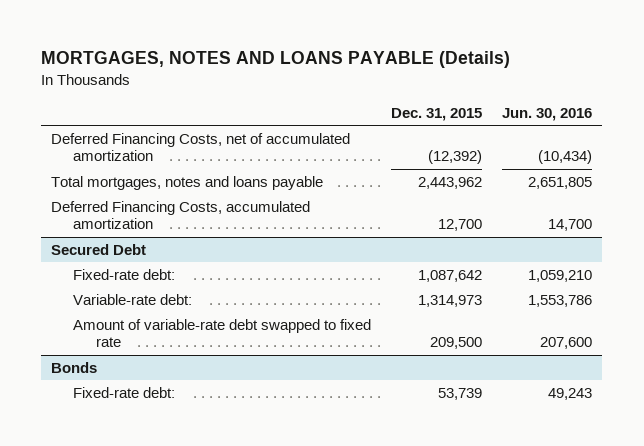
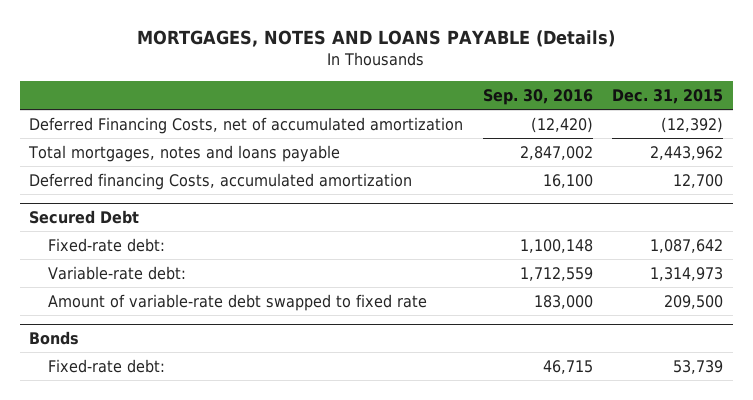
[502,107,593,121] Jun. 30, 2016 -> none
none -> [482,88,593,105] Sep. 30, 2016
[51,200,311,230] Deferred Financing Costs, accumulated amortization -> [29,172,413,190] Deferred financing Costs, accumulated amortization

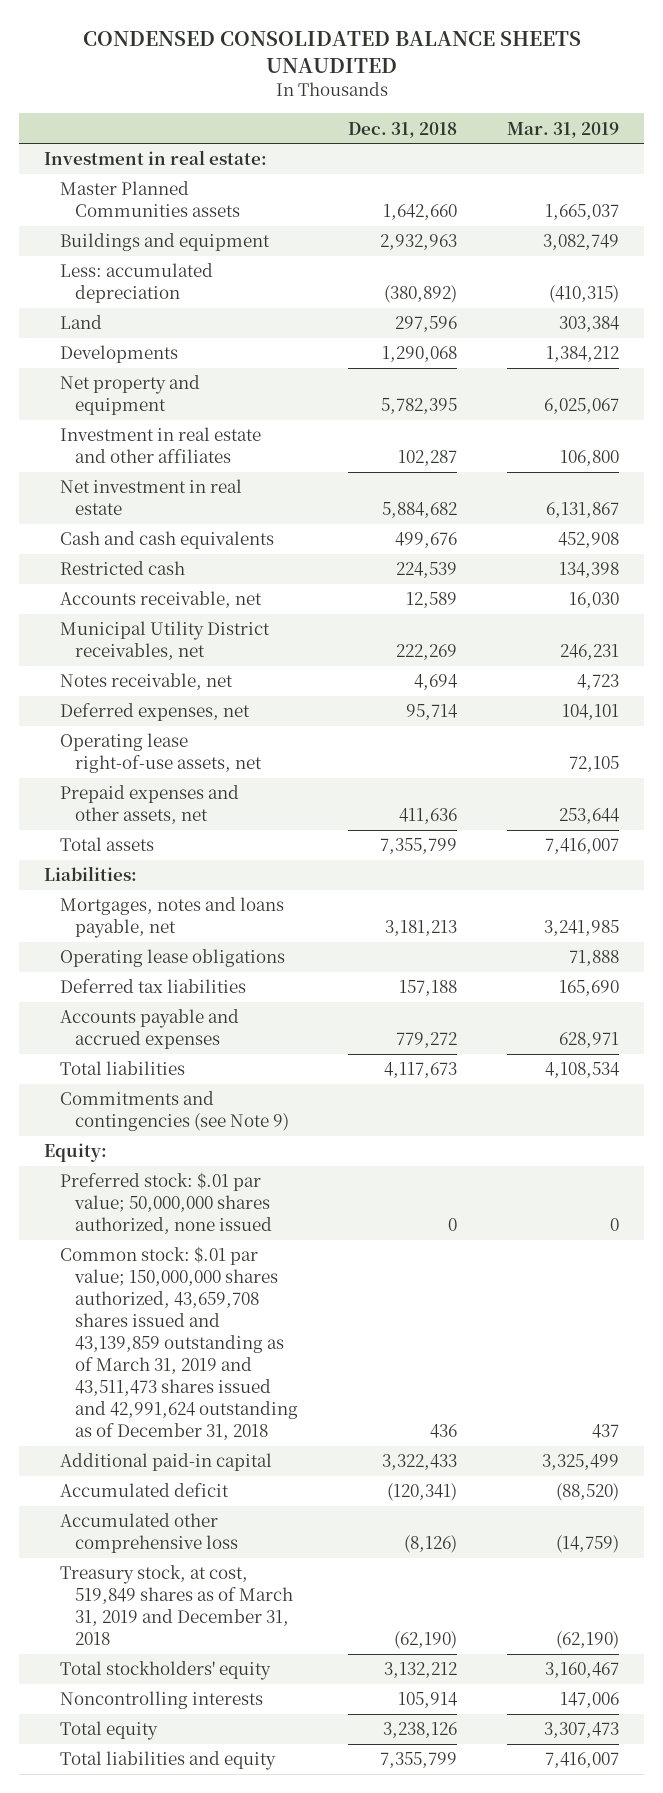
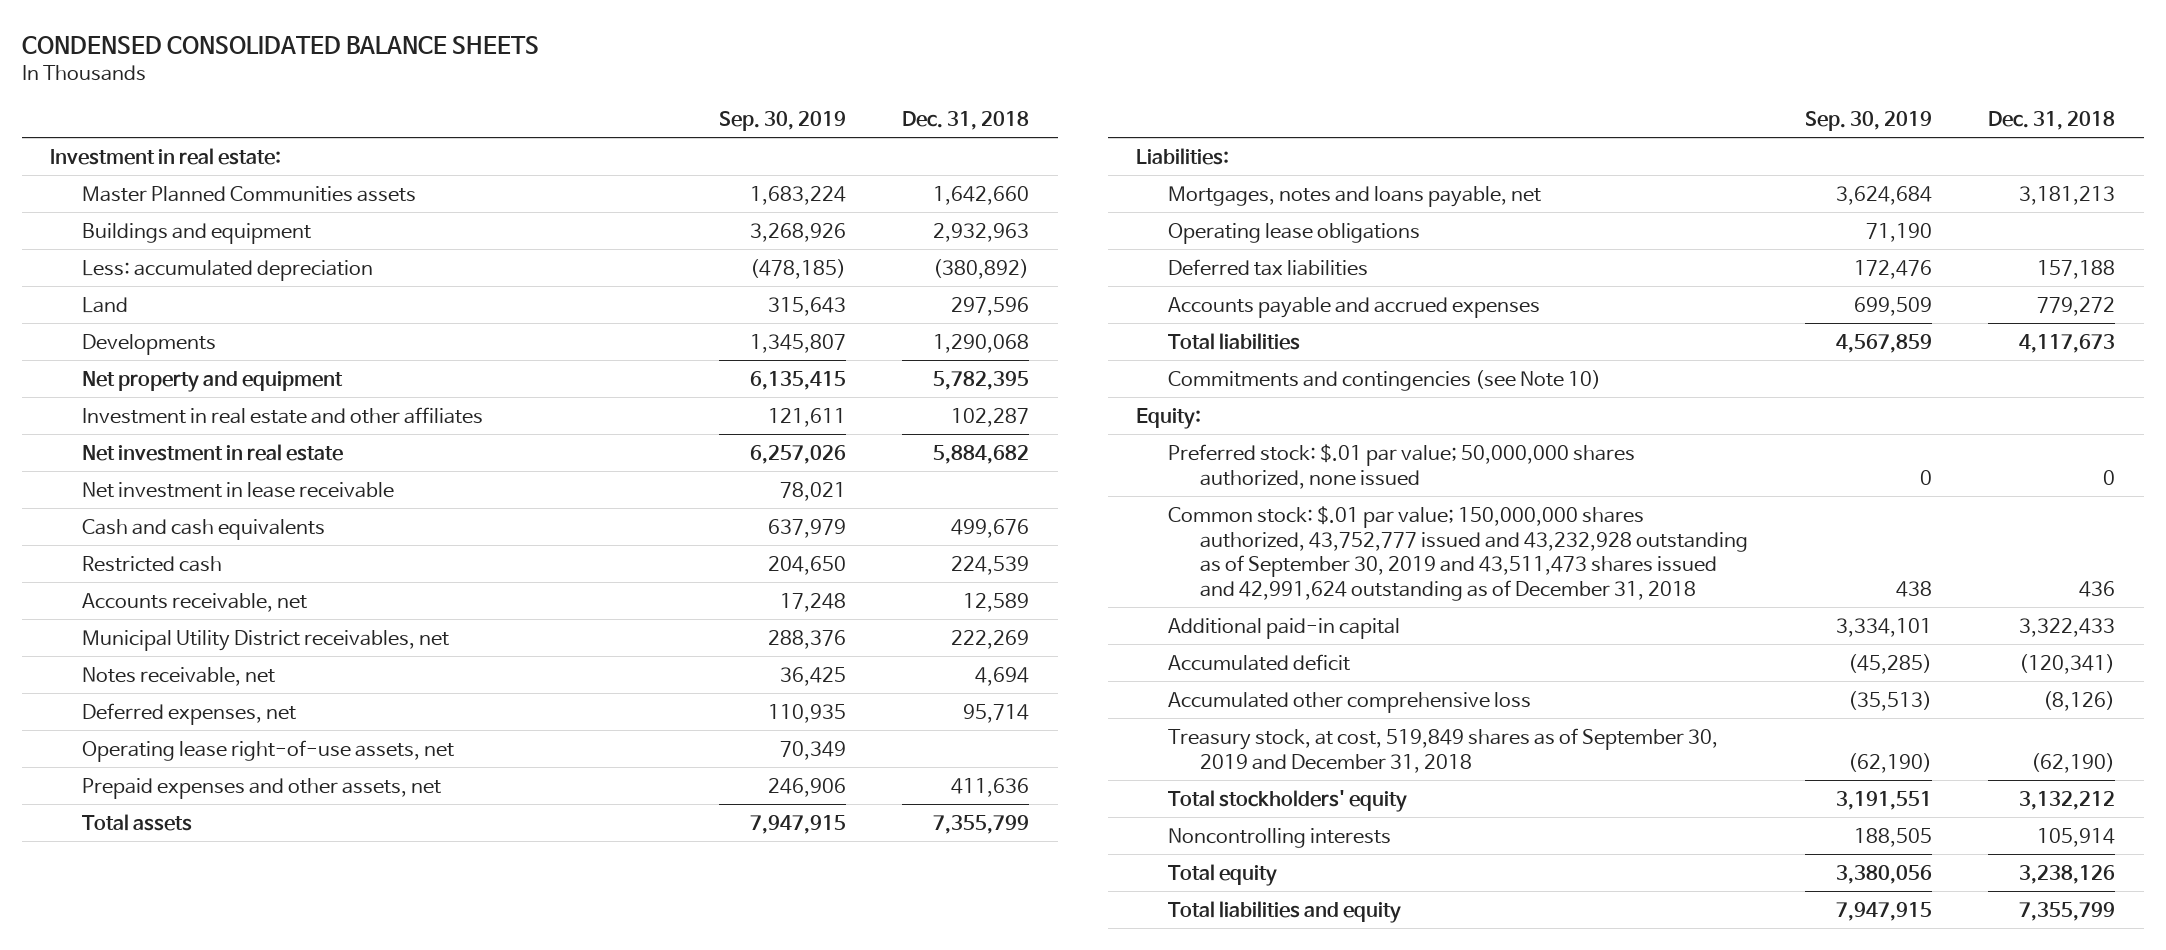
[82,31,581,73] CONDENSED CONSOLIDATED BALANCE SHEETS UNAUDITED -> [21,35,539,54] CONDENSED CONSOLIDATED BALANCE SHEETS
[507,121,620,138] Mar. 31, 2019 -> none
none -> [718,110,846,131] Sep. 30, 2019
none -> [81,481,394,498] Net investment in lease receivable
[59,1091,290,1132] Commitments and contingencies (see Note 9) -> [1167,369,1601,391] Commitments and contingencies (see Note 10)
[59,1246,299,1441] Common stock: $.01 par value; 150,000,000 shares authorized, 43,659,708 shares issued and 43,139,859 outstanding as of March 31, 2019 and 43,511,473 shares issued and 42,991,624 outstanding as of December 31, 2018 -> [1167,505,1748,601] Common stock: $.01 par value; 150,000,000 shares authorized, 43,752,777 issued and 43,232,928 outstanding as of September 30, 2019 and 43,511,473 shares issued and 42,991,624 outstanding as of December 31, 2018
[59,1565,294,1646] Treasury stock, at cost, 519,849 shares as of March 31, 2019 and December 31, 2018 -> [1167,727,1718,773] Treasury stock, at cost, 519,849 shares as of September 30, 2019 and December 31, 2018

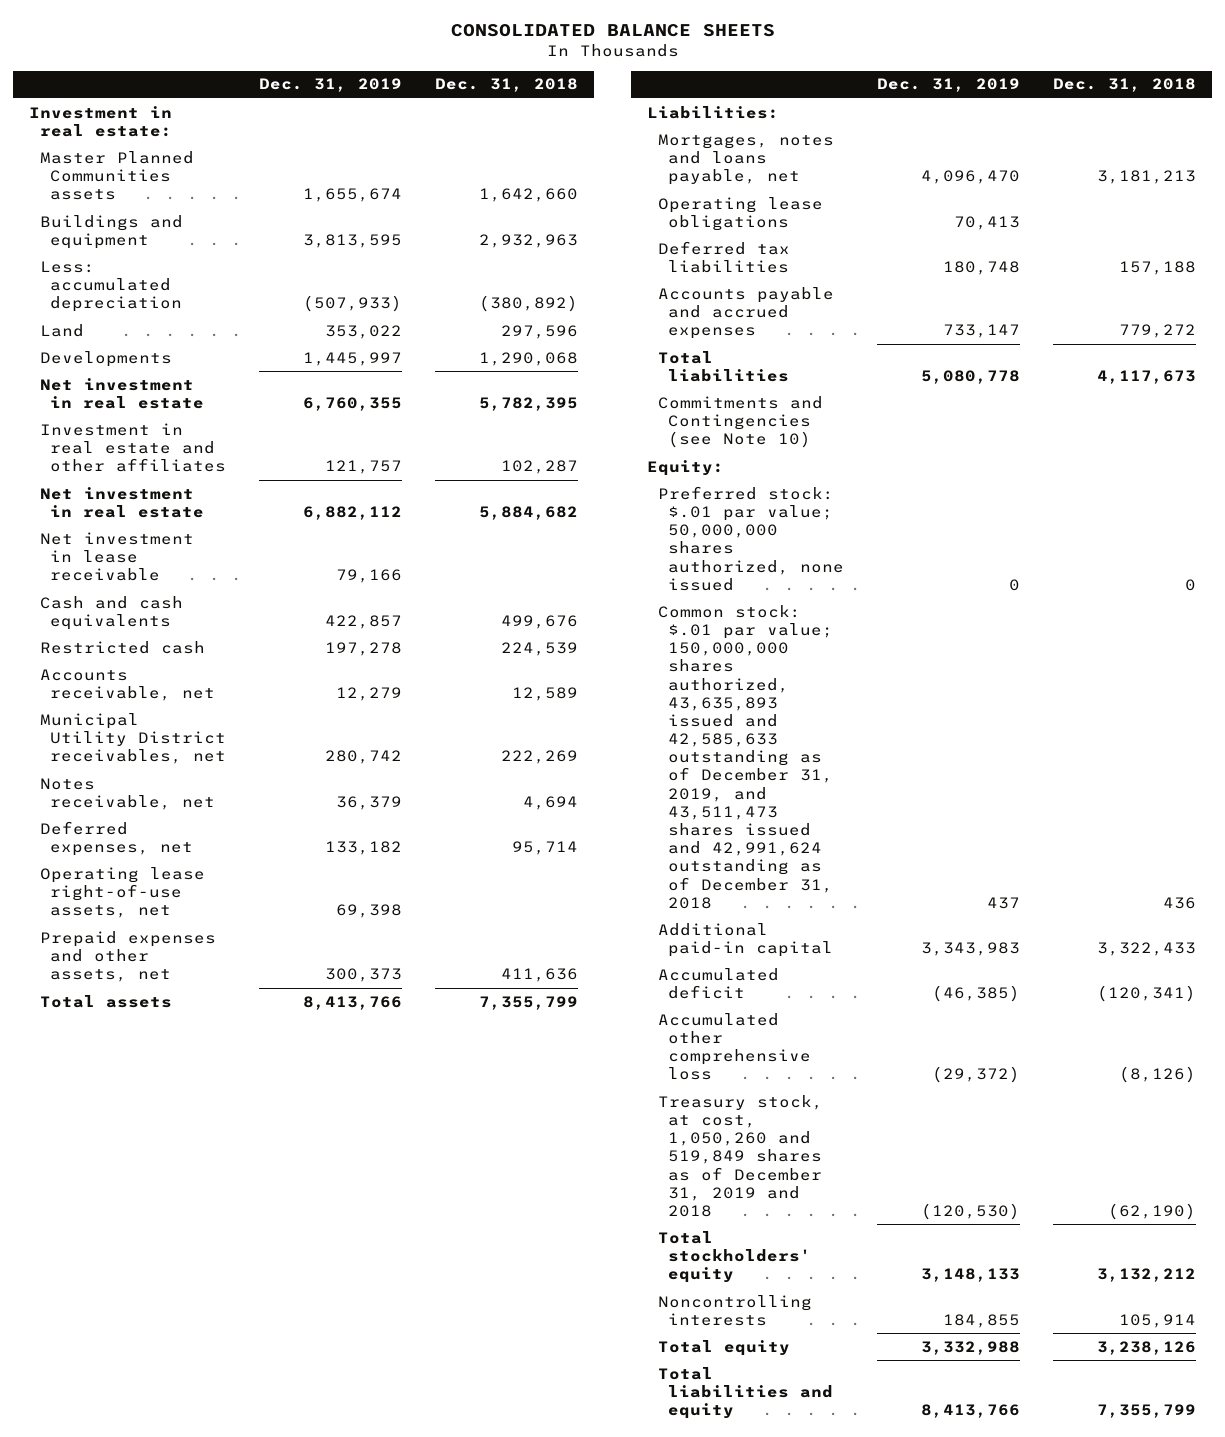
[21,35,539,54] CONDENSED CONSOLIDATED BALANCE SHEETS -> [450,23,775,37] CONSOLIDATED BALANCE SHEETS
[718,110,846,131] Sep. 30, 2019 -> none
none -> [258,78,402,93] Dec. 31, 2019
[81,370,343,392] Net property and equipment -> [39,377,205,409] Net investment in real estate
[1167,369,1601,391] Commitments and contingencies (see Note 10) -> [657,395,823,449] Commitments and Contingencies (see Note 10)
[1167,505,1748,601] Common stock: $.01 par value; 150,000,000 shares authorized, 43,752,777 issued and 43,232,928 outstanding as of September 30, 2019 and 43,511,473 shares issued and 42,991,624 outstanding as of December 31, 2018 -> [657,604,834,909] Common stock: $.01 par value; 150,000,000 shares authorized, 43,635,893 issued and 42,585,633 outstanding as of December 31, 2019, and 43,511,473 shares issued and 42,991,624 outstanding as of December 31, 2018
[1167,727,1718,773] Treasury stock, at cost, 519,849 shares as of September 30, 2019 and December 31, 2018 -> [657,1094,823,1217] Treasury stock, at cost, 1,050,260 and 519,849 shares as of December 31, 2019 and 2018

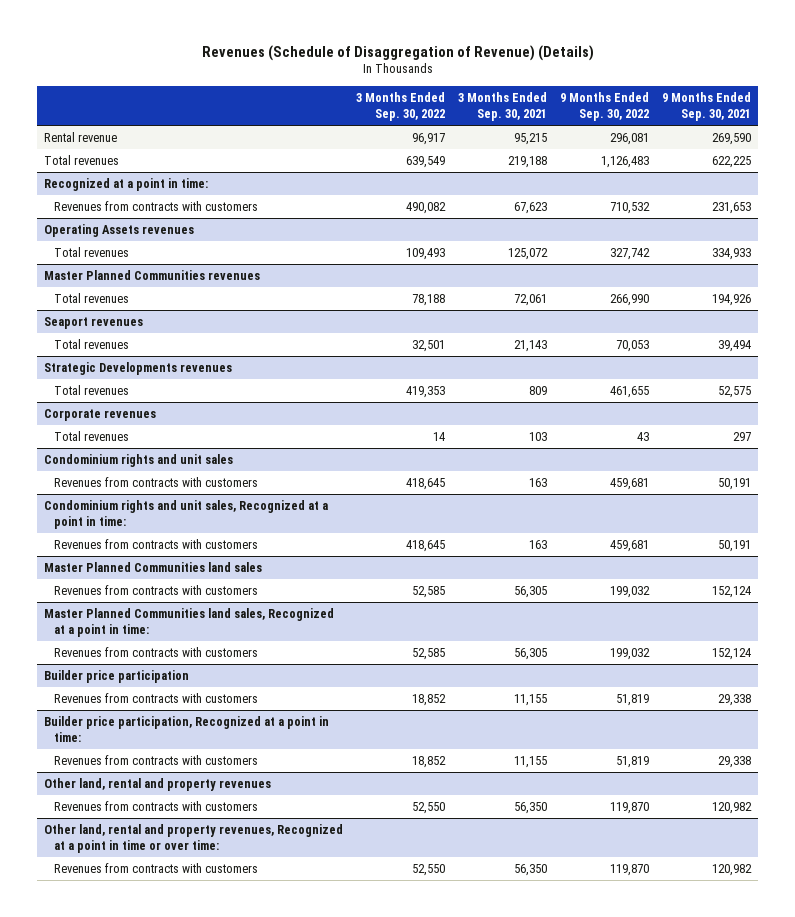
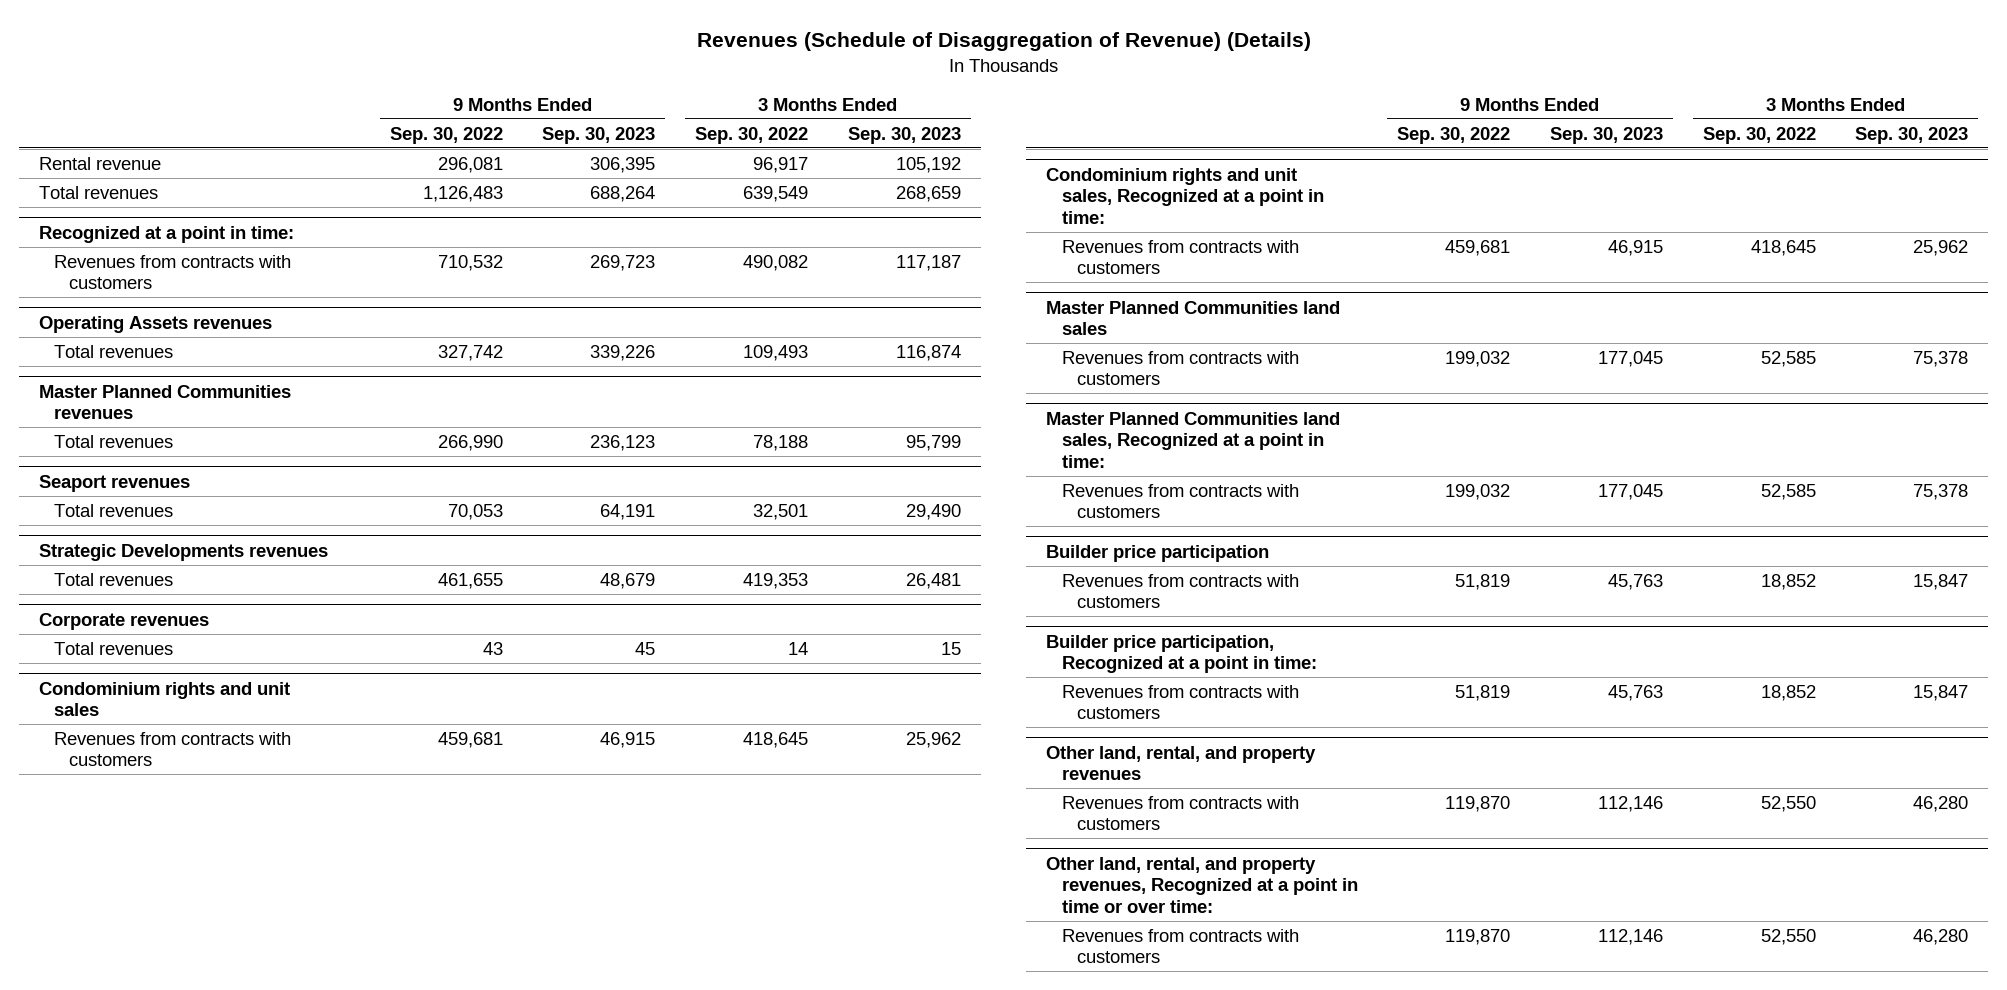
[458,91,548,122] 3 Months Ended Sep. 30, 2021 -> none
[662,91,752,122] 9 Months Ended Sep. 30, 2021 -> none
none -> [542,126,656,144] Sep. 30, 2023
none -> [847,126,961,144] Sep. 30, 2023
[43,778,271,792] Other land, rental and property revenues -> [1046,745,1317,781] Other land, rental, and property revenues
[43,824,343,854] Other land, rental and property revenues, Recognized at a point in time or over time: -> [1046,856,1358,913] Other land, rental, and property revenues, Recognized at a point in time or over time:

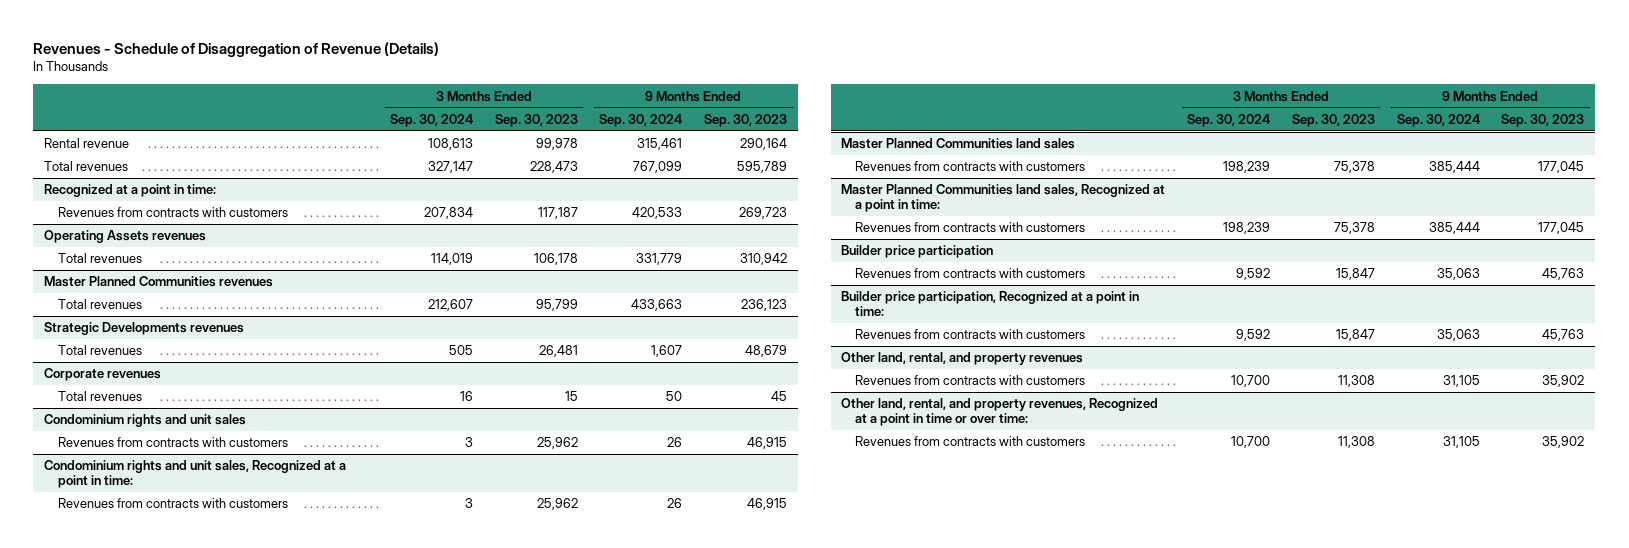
[696,32,1311,52] Revenues (Schedule of Disaggregation of Revenue) (Details) -> [33,41,440,57] Revenues - Schedule of Disaggregation of Revenue (Details)
[389,126,503,144] Sep. 30, 2022 -> none
[695,126,809,144] Sep. 30, 2022 -> none
none -> [390,113,474,127] Sep. 30, 2024
none -> [599,113,683,127] Sep. 30, 2024
[590,156,656,173] 306,395 -> [740,138,788,151] 290,164
[895,156,961,173] 105,192 -> [535,138,578,151] 99,978
[590,185,656,202] 688,264 -> [737,161,788,174] 595,789
[895,185,961,202] 268,659 -> [529,161,578,174] 228,473
[590,344,656,361] 339,226 -> [740,253,788,266] 310,942
[895,344,961,361] 116,874 -> [533,253,578,266] 106,178
[38,474,190,492] Seaport revenues -> none
[53,503,173,517] Total revenues -> none
[1597,795,1663,812] 112,146 -> [1542,375,1585,388] 35,902
[1913,795,1969,812] 46,280 -> [1337,375,1375,388] 11,308
[1597,928,1663,945] 112,146 -> [1542,436,1585,449] 35,902
[1913,928,1969,945] 46,280 -> [1337,436,1375,449] 11,308

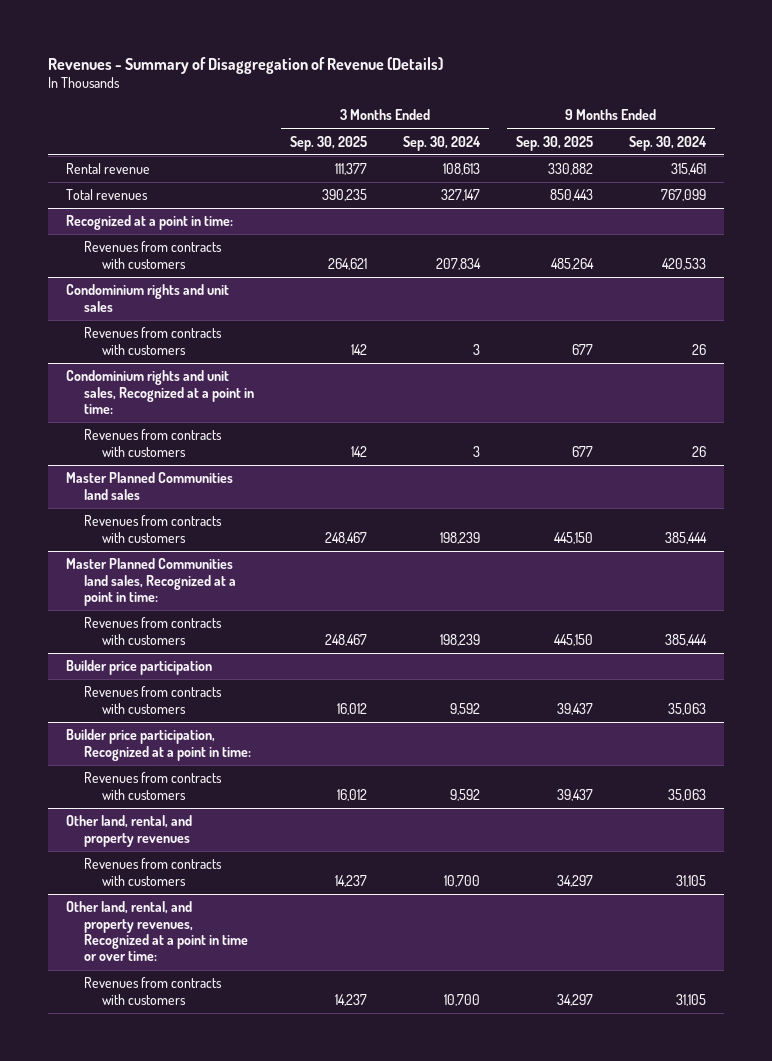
[33,41,440,57] Revenues - Schedule of Disaggregation of Revenue (Details) -> [47,56,443,74] Revenues - Summary of Disaggregation of Revenue (Details)
[494,113,578,127] Sep. 30, 2023 -> none
[704,113,788,127] Sep. 30, 2023 -> none
none -> [289,135,367,151] Sep. 30, 2025
none -> [515,135,593,151] Sep. 30, 2025
[44,230,207,244] Operating Assets revenues -> none
[58,253,143,264] Total revenues -> none
[44,276,274,288] Master Planned Communities revenues -> none
[58,299,143,310] Total revenues -> none
[44,322,245,336] Strategic Developments revenues -> none
[58,345,143,356] Total revenues -> none
[44,368,162,382] Corporate revenues -> none
[58,391,143,402] Total revenues -> none

